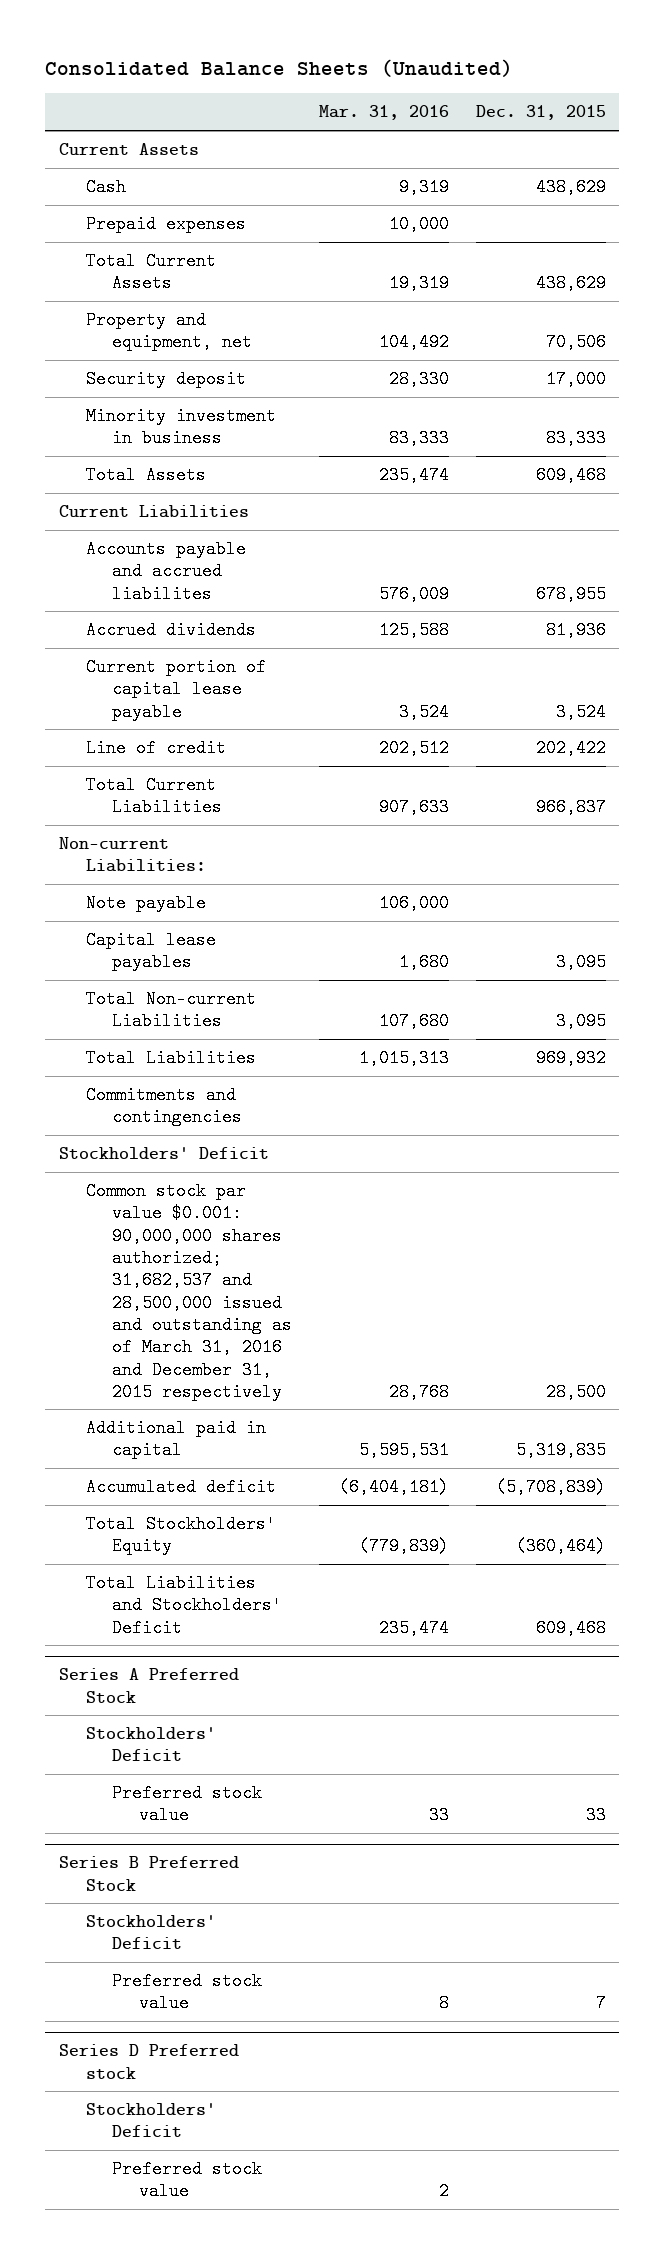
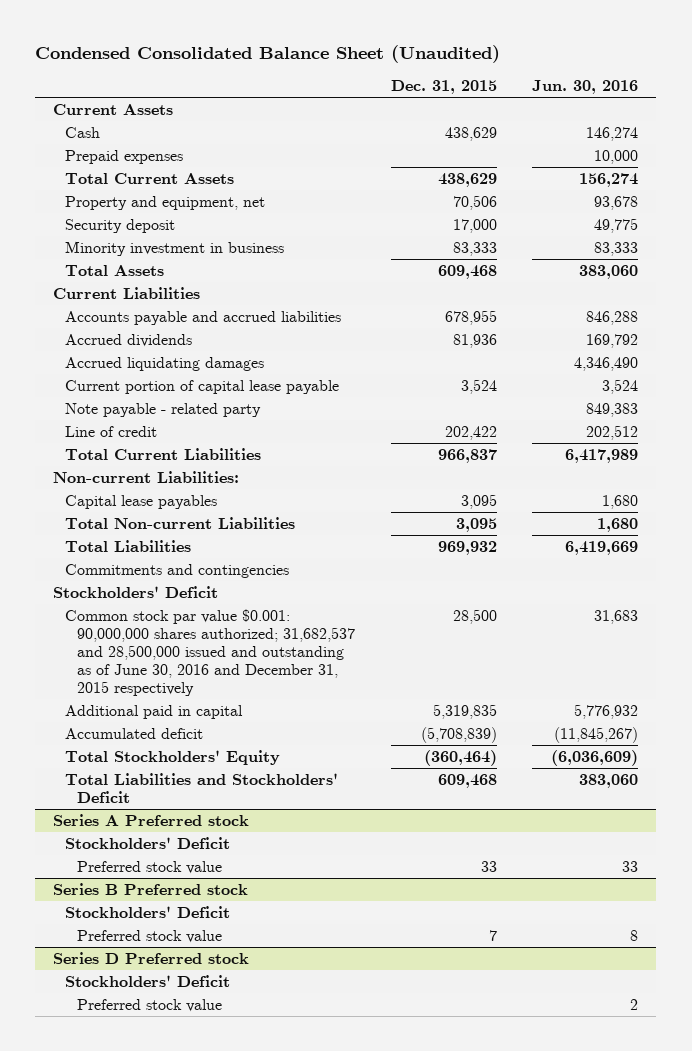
[45,58,514,77] Consolidated Balance Sheets (Unaudited) -> [35,45,501,64] Condensed Consolidated Balance Sheet (Unaudited)
[318,105,449,121] Mar. 31, 2016 -> none
none -> [532,80,639,95] Jun. 30, 2016
[85,540,246,603] Accounts payable and accrued liabilites -> [65,310,342,325] Accounts payable and accrued liabilities
none -> [65,356,265,371] Accrued liquidating damages
none -> [65,402,262,417] Note payable - related party
[85,894,206,913] Note payable -> none
[85,1182,293,1401] Common stock par value $0.001: 90,000,000 shares authorized; 31,682,537 and 28,500,000 issued and outstanding as of March 31, 2016 and December 31, 2015 respectively -> [65,608,356,697] Common stock par value $0.001: 90,000,000 shares authorized; 31,682,537 and 28,500,000 issued and outstanding as of June 30, 2016 and December 31, 2015 respectively
[58,1668,239,1703] Series A Preferred Stock -> [53,813,250,826] Series A Preferred stock
[58,1856,239,1891] Series B Preferred Stock -> [53,882,249,895] Series B Preferred stock

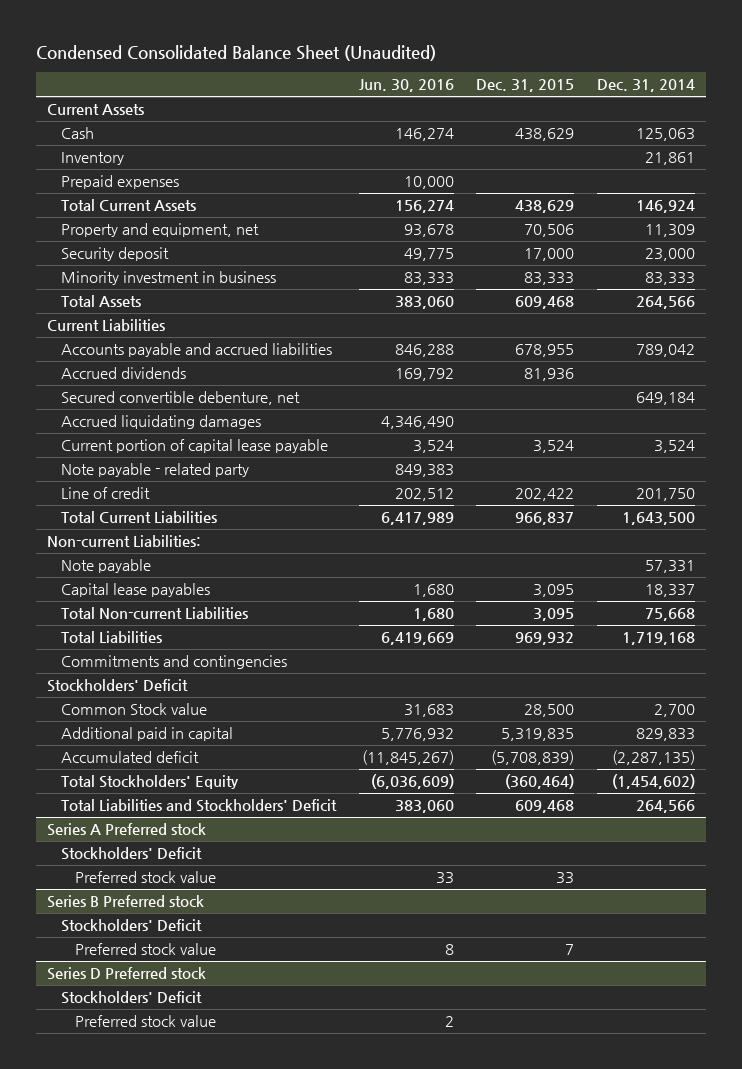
none -> [596,79,695,93] Dec. 31, 2014
none -> [60,151,124,165] Inventory
none -> [60,390,300,405] Secured convertible debenture, net
none -> [60,558,151,573] Note payable
[65,608,356,697] Common stock par value $0.001: 90,000,000 shares authorized; 31,682,537 and 28,500,000 issued and outstanding as of June 30, 2016 and December 31, 2015 respectively -> [60,702,207,715] Common Stock value

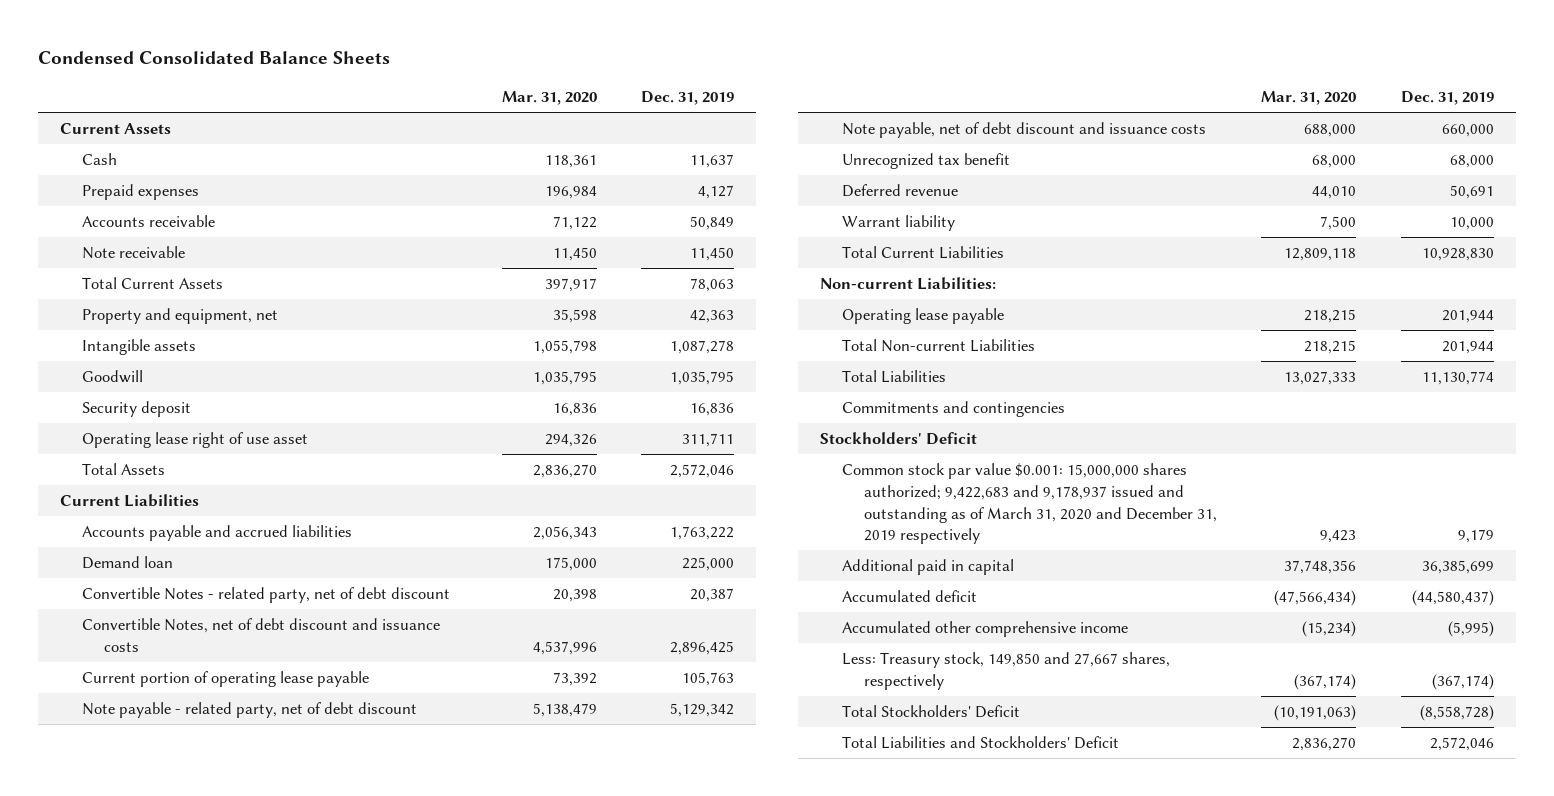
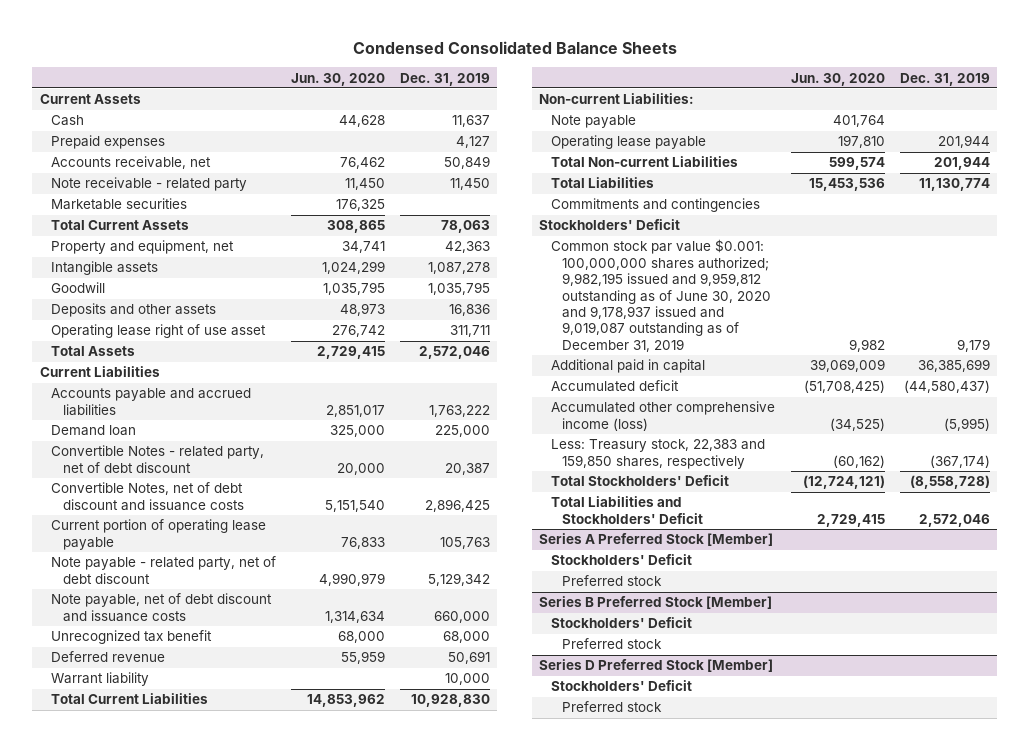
[501,90,597,105] Mar. 31, 2020 -> none
none -> [291,72,386,86] Jun. 30, 2020
[82,215,216,228] Accounts receivable -> [51,156,212,170] Accounts receivable, net
[82,246,186,260] Note receivable -> [51,177,248,192] Note receivable - related party
none -> [51,198,188,211] Marketable securities
[82,401,192,418] Security deposit -> [51,303,217,318] Deposits and other assets
none -> [550,115,636,129] Note payable
[842,463,1218,545] Common stock par value $0.001: 15,000,000 shares authorized; 9,422,683 and 9,178,937 issued and outstanding as of March 31, 2020 and December 31, 2019 respectively -> [550,239,772,352] Common stock par value $0.001: 100,000,000 shares authorized; 9,982,195 issued and 9,959,812 outstanding as of June 30, 2020 and 9,178,937 issued and 9,019,087 outstanding as of December 31, 2019
[842,621,1129,638] Accumulated other comprehensive income -> [550,401,775,431] Accumulated other comprehensive income (loss)
[842,652,1171,690] Less: Treasury stock, 149,850 and 27,667 shares, respectively -> [550,439,765,469] Less: Treasury stock, 22,383 and 159,850 shares, respectively
none -> [539,533,774,547] Series A Preferred Stock [Member]
none -> [550,554,692,566] Stockholders' Deficit
none -> [562,575,663,587] Preferred stock
none -> [539,596,773,610] Series B Preferred Stock [Member]
none -> [550,617,692,629] Stockholders' Deficit
none -> [562,638,663,650] Preferred stock
none -> [539,659,774,673] Series D Preferred Stock [Member]
none -> [550,680,692,692] Stockholders' Deficit
none -> [562,701,663,713] Preferred stock

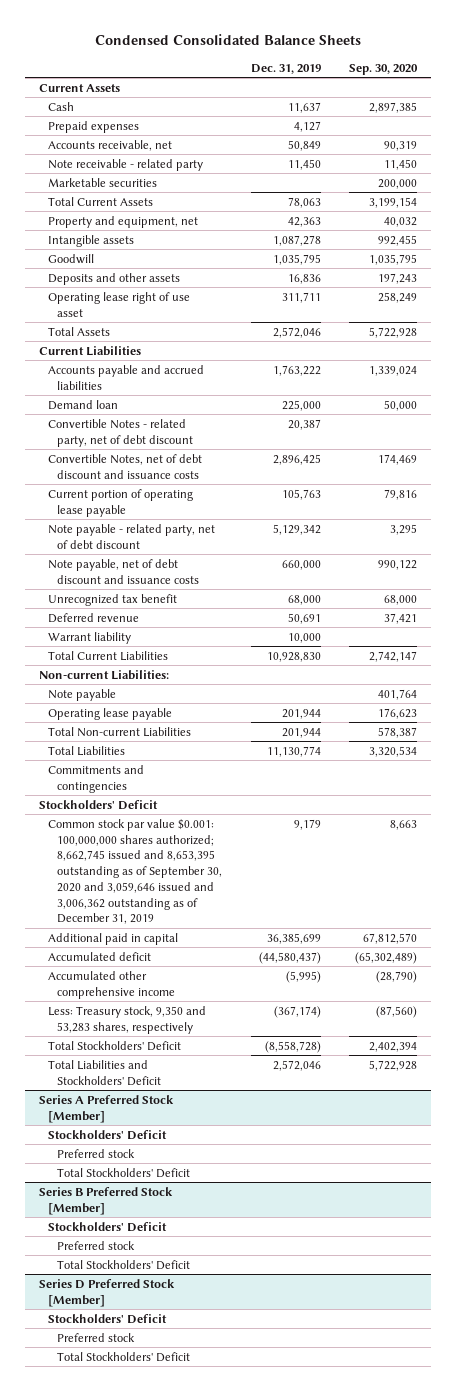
[291,72,386,86] Jun. 30, 2020 -> none
none -> [348,63,418,75] Sep. 30, 2020
[550,239,772,352] Common stock par value $0.001: 100,000,000 shares authorized; 9,982,195 issued and 9,959,812 outstanding as of June 30, 2020 and 9,178,937 issued and 9,019,087 outstanding as of December 31, 2019 -> [48,818,223,925] Common stock par value $0.001: 100,000,000 shares authorized; 8,662,745 issued and 8,653,395 outstanding as of September 30, 2020 and 3,059,646 issued and 3,006,362 outstanding as of December 31, 2019
[550,401,775,431] Accumulated other comprehensive income (loss) -> [48,970,176,999] Accumulated other comprehensive income
[550,439,765,469] Less: Treasury stock, 22,383 and 159,850 shares, respectively -> [48,1005,207,1034] Less: Treasury stock, 9,350 and 53,283 shares, respectively
none -> [57,1167,191,1178] Total Stockholders' Deficit
none -> [57,1259,191,1270] Total Stockholders' Deficit
none -> [57,1351,191,1362] Total Stockholders' Deficit

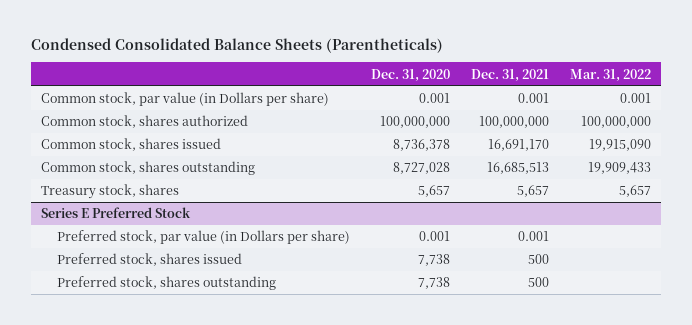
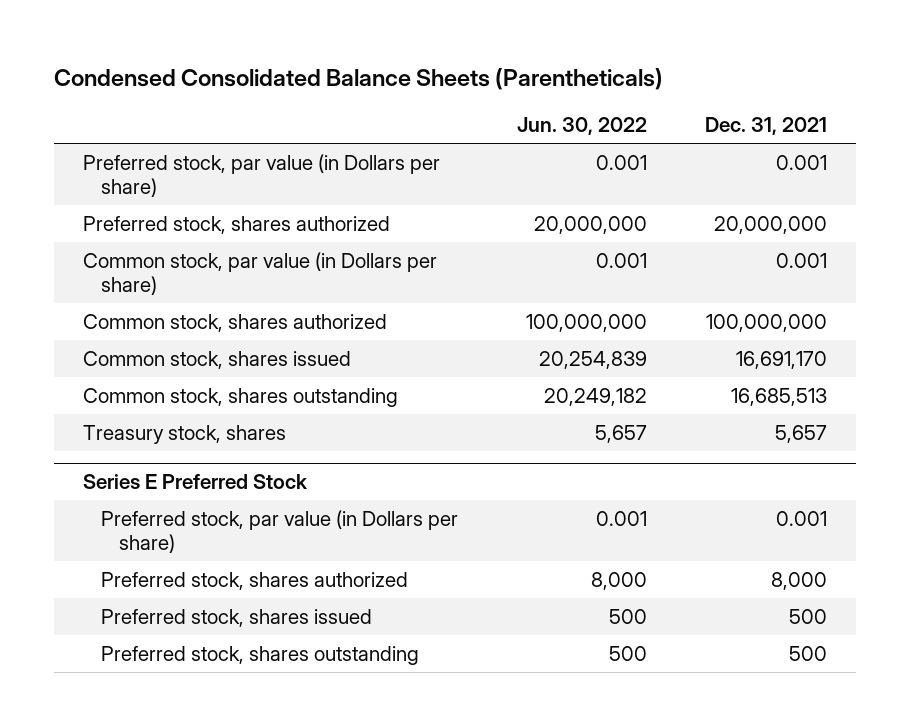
[370,68,450,82] Dec. 31, 2020 -> none
[569,68,651,82] Mar. 31, 2022 -> none
none -> [516,117,647,136] Jun. 30, 2022
none -> [83,153,441,198] Preferred stock, par value (in Dollars per share)
none -> [83,215,391,234] Preferred stock, shares authorized
none -> [101,571,409,590] Preferred stock, shares authorized

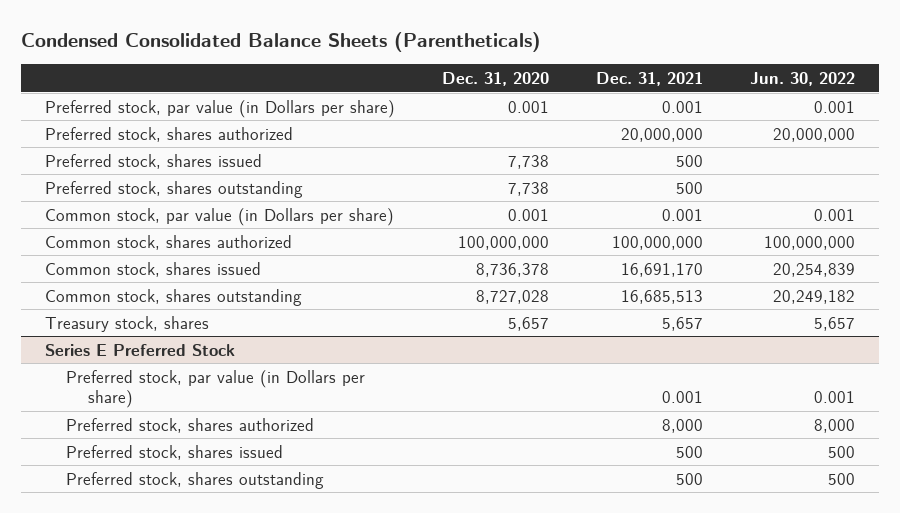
none -> [441,71,549,86] Dec. 31, 2020
none -> [44,153,262,169] Preferred stock, shares issued
none -> [44,180,303,198] Preferred stock, shares outstanding

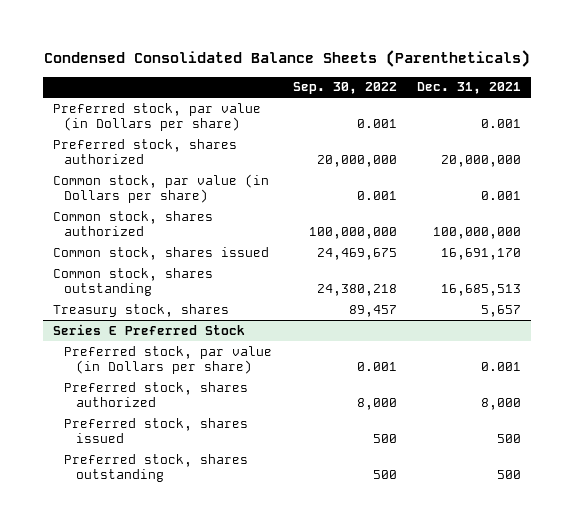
[441,71,549,86] Dec. 31, 2020 -> none
[749,71,855,86] Jun. 30, 2022 -> none
none -> [292,82,397,95] Sep. 30, 2022
[44,153,262,169] Preferred stock, shares issued -> none
[44,180,303,198] Preferred stock, shares outstanding -> none

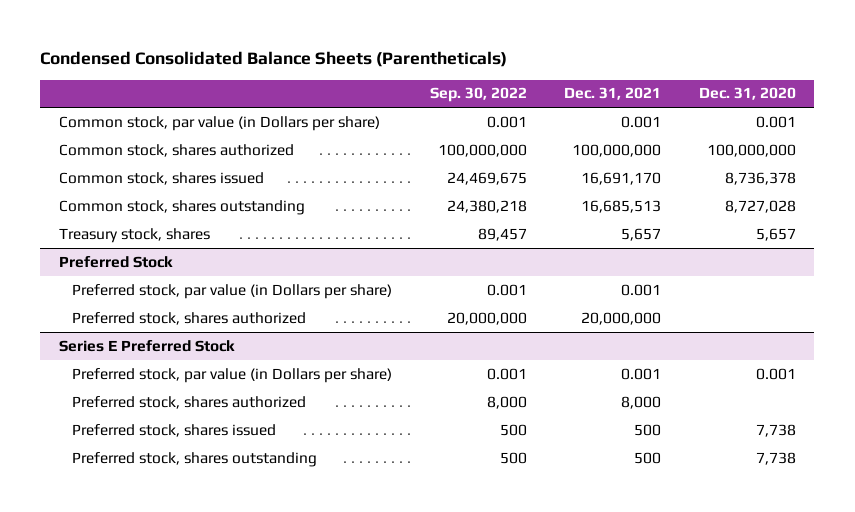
none -> [698,87,796,101] Dec. 31, 2020
[52,102,261,132] Preferred stock, par value (in Dollars per share) -> none
[52,138,237,165] Preferred stock, shares authorized -> none
none -> [59,255,174,268] Preferred Stock
none -> [72,283,393,299] Preferred stock, par value (in Dollars per share)
none -> [72,311,307,325] Preferred stock, shares authorized

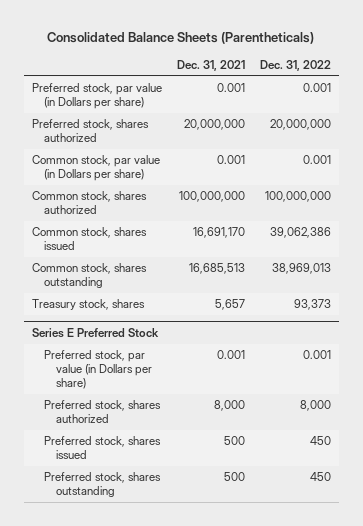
[40,51,508,68] Condensed Consolidated Balance Sheets (Parentheticals) -> [47,31,315,44] Consolidated Balance Sheets (Parentheticals)
[429,87,527,103] Sep. 30, 2022 -> none
[698,87,796,101] Dec. 31, 2020 -> none
none -> [260,59,332,71] Dec. 31, 2022
none -> [31,83,162,110] Preferred stock, par value (in Dollars per share)
none -> [31,119,149,143] Preferred stock, shares authorized
[59,255,174,268] Preferred Stock -> none
[72,283,393,299] Preferred stock, par value (in Dollars per share) -> none
[72,311,307,325] Preferred stock, shares authorized -> none

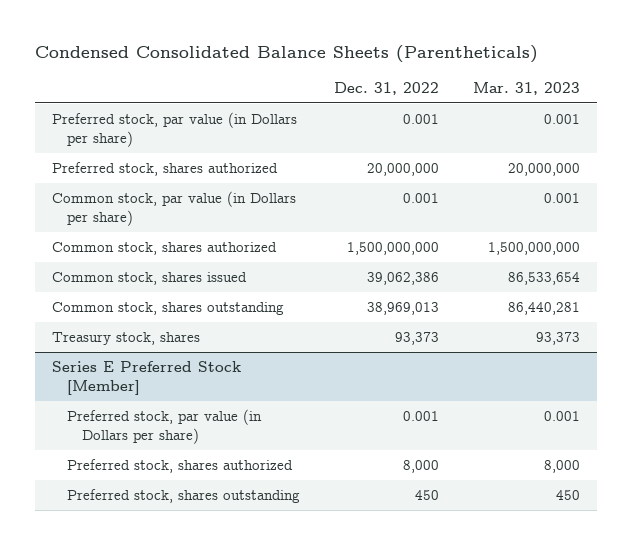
[47,31,315,44] Consolidated Balance Sheets (Parentheticals) -> [34,45,538,64] Condensed Consolidated Balance Sheets (Parentheticals)
[176,59,245,71] Dec. 31, 2021 -> none
none -> [473,82,581,96] Mar. 31, 2023
[265,191,332,203] 100,000,000 -> [347,242,440,256] 1,500,000,000
[31,328,159,339] Series E Preferred Stock -> [51,361,241,395] Series E Preferred Stock [Member]
[43,436,161,460] Preferred stock, shares issued -> none

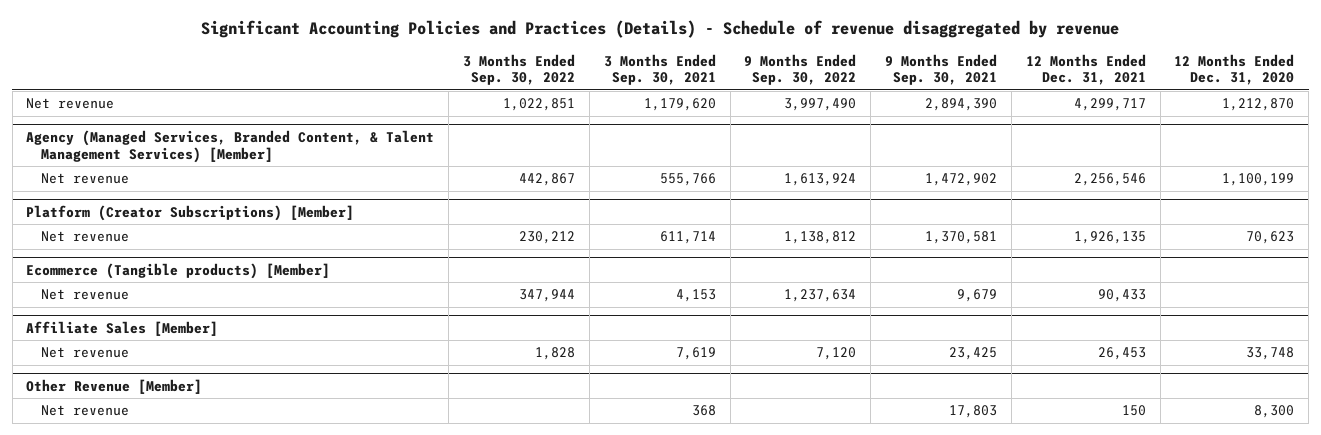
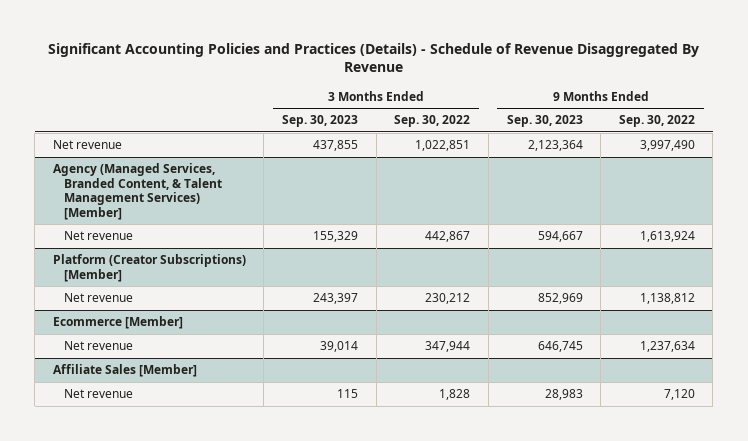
[201,20,1120,39] Significant Accounting Policies and Practices (Details) - Schedule of revenue disaggregated by revenue -> [47,42,699,73] Significant Accounting Policies and Practices (Details) - Schedule of Revenue Disaggregated By Revenue
[603,53,716,86] 3 Months Ended Sep. 30, 2021 -> none
[885,53,998,86] 9 Months Ended Sep. 30, 2021 -> none
[1025,53,1146,86] 12 Months Ended Dec. 31, 2021 -> none
[1174,53,1295,86] 12 Months Ended Dec. 31, 2020 -> none
none -> [282,115,359,128] Sep. 30, 2023
none -> [506,115,583,128] Sep. 30, 2023
[26,262,331,279] Ecommerce (Tangible products) [Member] -> [52,316,183,330] Ecommerce [Member]
[26,378,203,394] Other Revenue [Member] -> none
[40,405,129,417] Net revenue -> none

